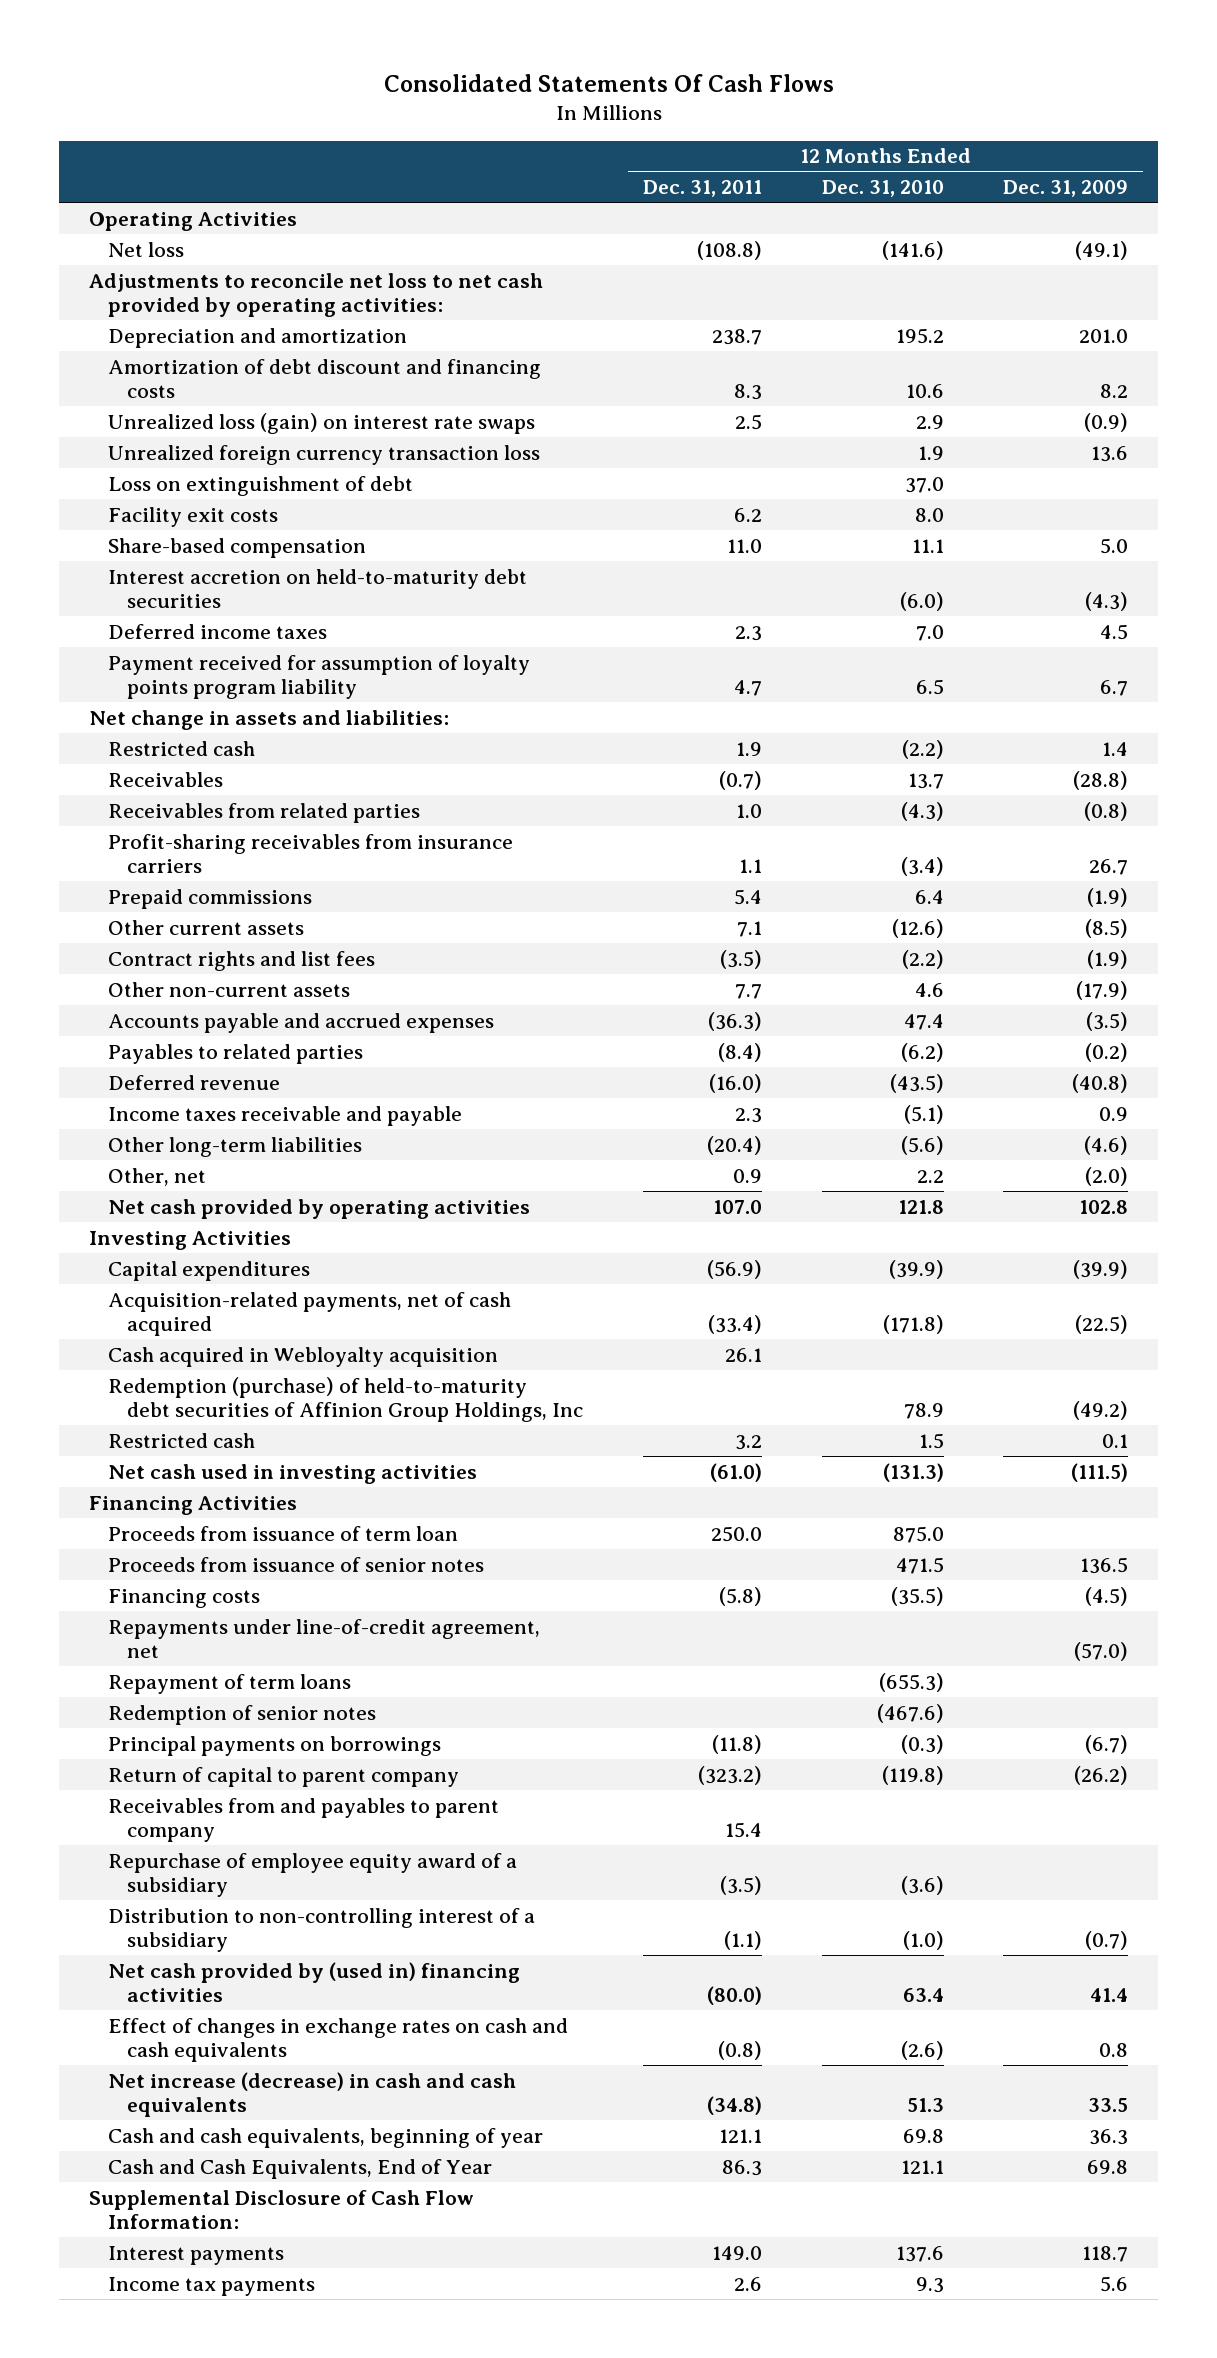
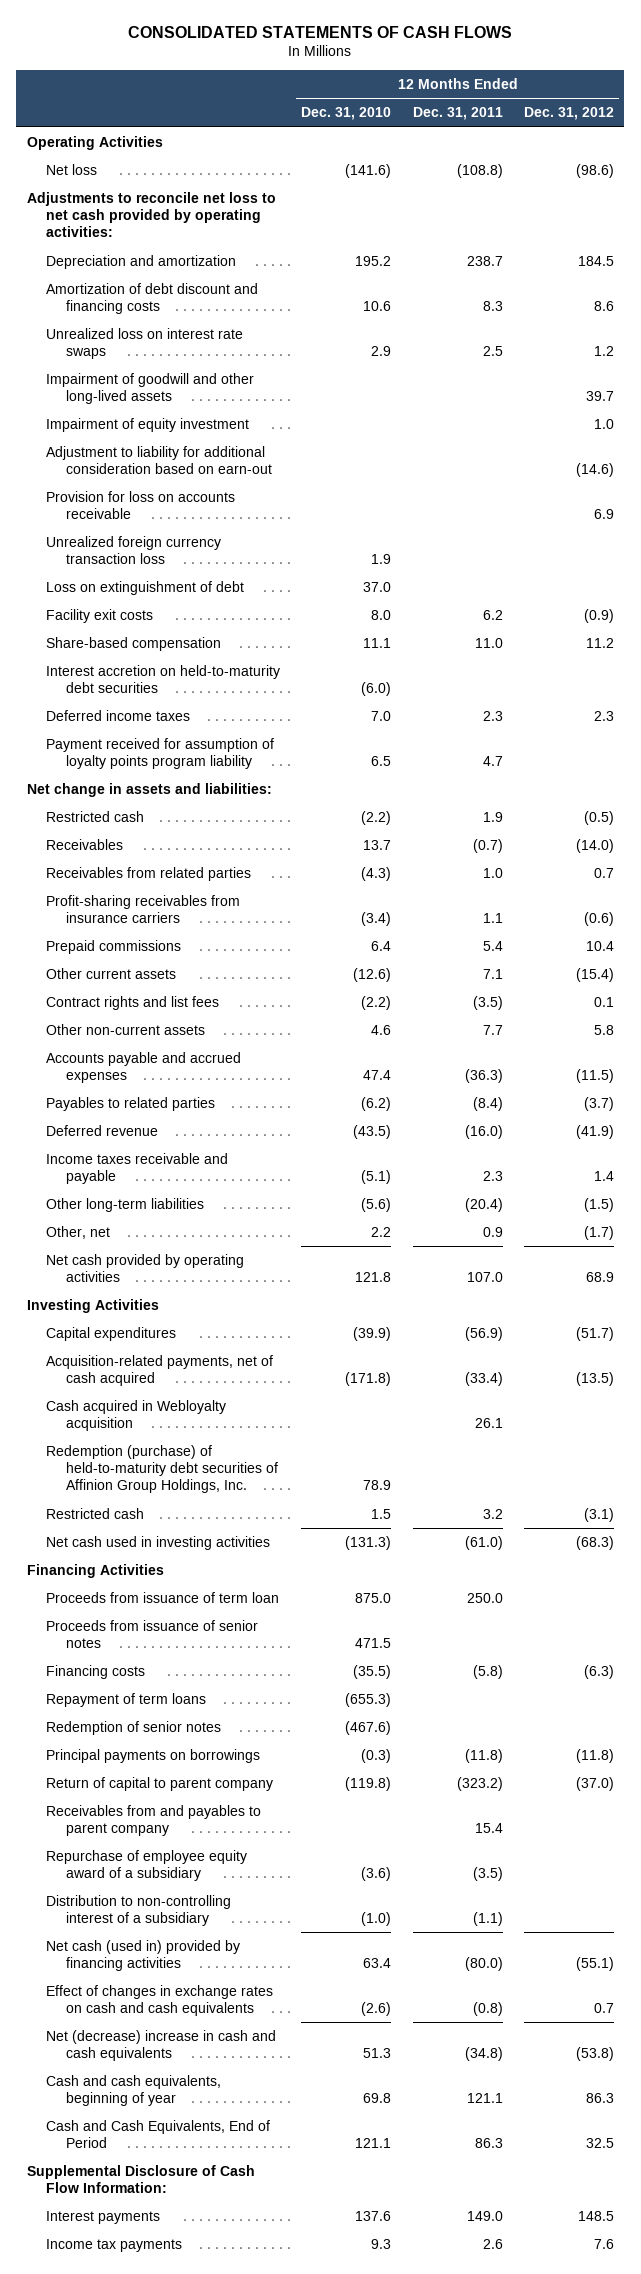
[383,73,834,92] Consolidated Statements Of Cash Flows -> [128,25,513,38] CONSOLIDATED STATEMENTS OF CASH FLOWS
[1003,180,1129,198] Dec. 31, 2009 -> none
none -> [523,107,614,121] Dec. 31, 2012
[108,412,536,434] Unrealized loss (gain) on interest rate swaps -> [46,327,244,360] Unrealized loss on interest rate swaps
none -> [46,372,255,405] Impairment of goodwill and other long-lived assets
none -> [46,417,250,432] Impairment of equity investment
none -> [46,445,272,475] Adjustment to liability for additional consideration based on earn-out
none -> [46,490,236,520] Provision for loss on accounts receivable
[108,1376,584,1423] Redemption (purchase) of held-to-maturity debt securities of Affinion Group Holdings, Inc -> [46,1444,278,1494] Redemption (purchase) of held-to-maturity debt securities of Affinion Group Holdings, Inc.
[108,1618,541,1659] Repayments under line-of-credit agreement, net -> none
[108,1961,521,2003] Net cash provided by (used in) financing activities -> [46,1939,241,1972] Net cash (used in) provided by financing activities
[108,2071,517,2118] Net increase (decrease) in cash and cash equivalents -> [46,2029,277,2062] Net (decrease) increase in cash and cash equivalents
[108,2158,493,2179] Cash and Cash Equivalents, End of Year -> [46,2119,271,2149] Cash and Cash Equivalents, End of Period

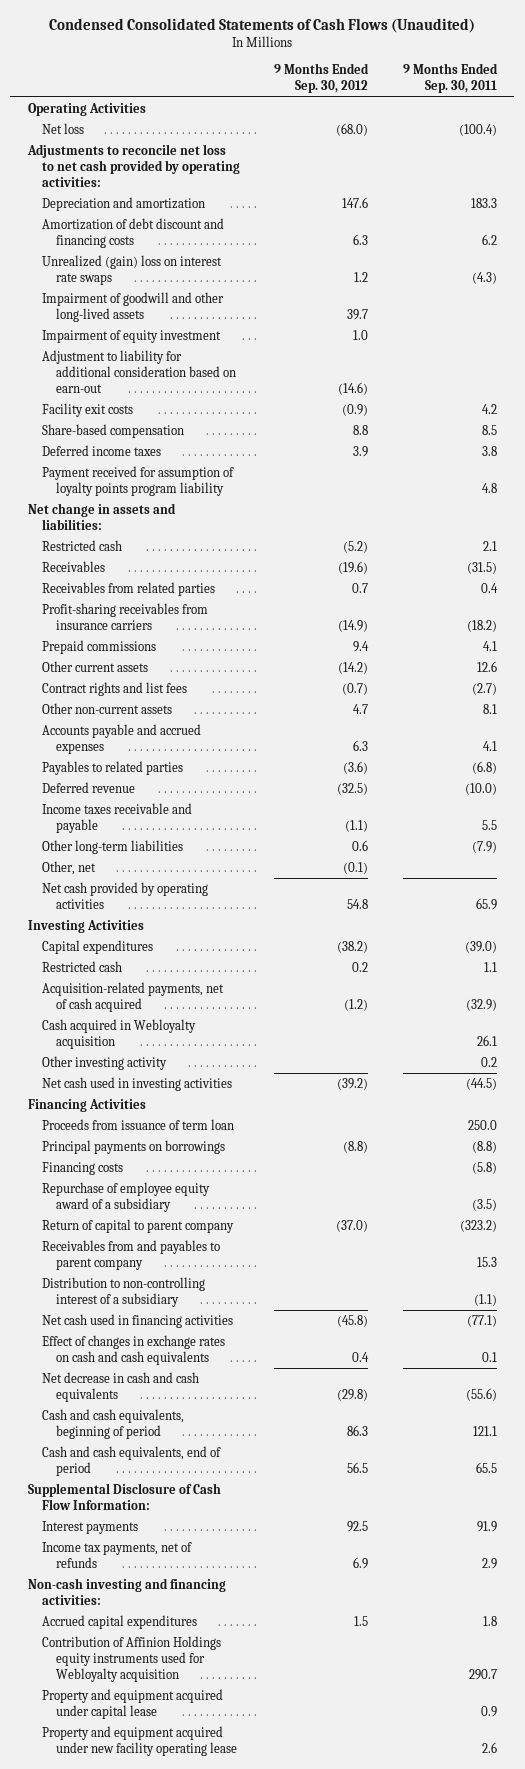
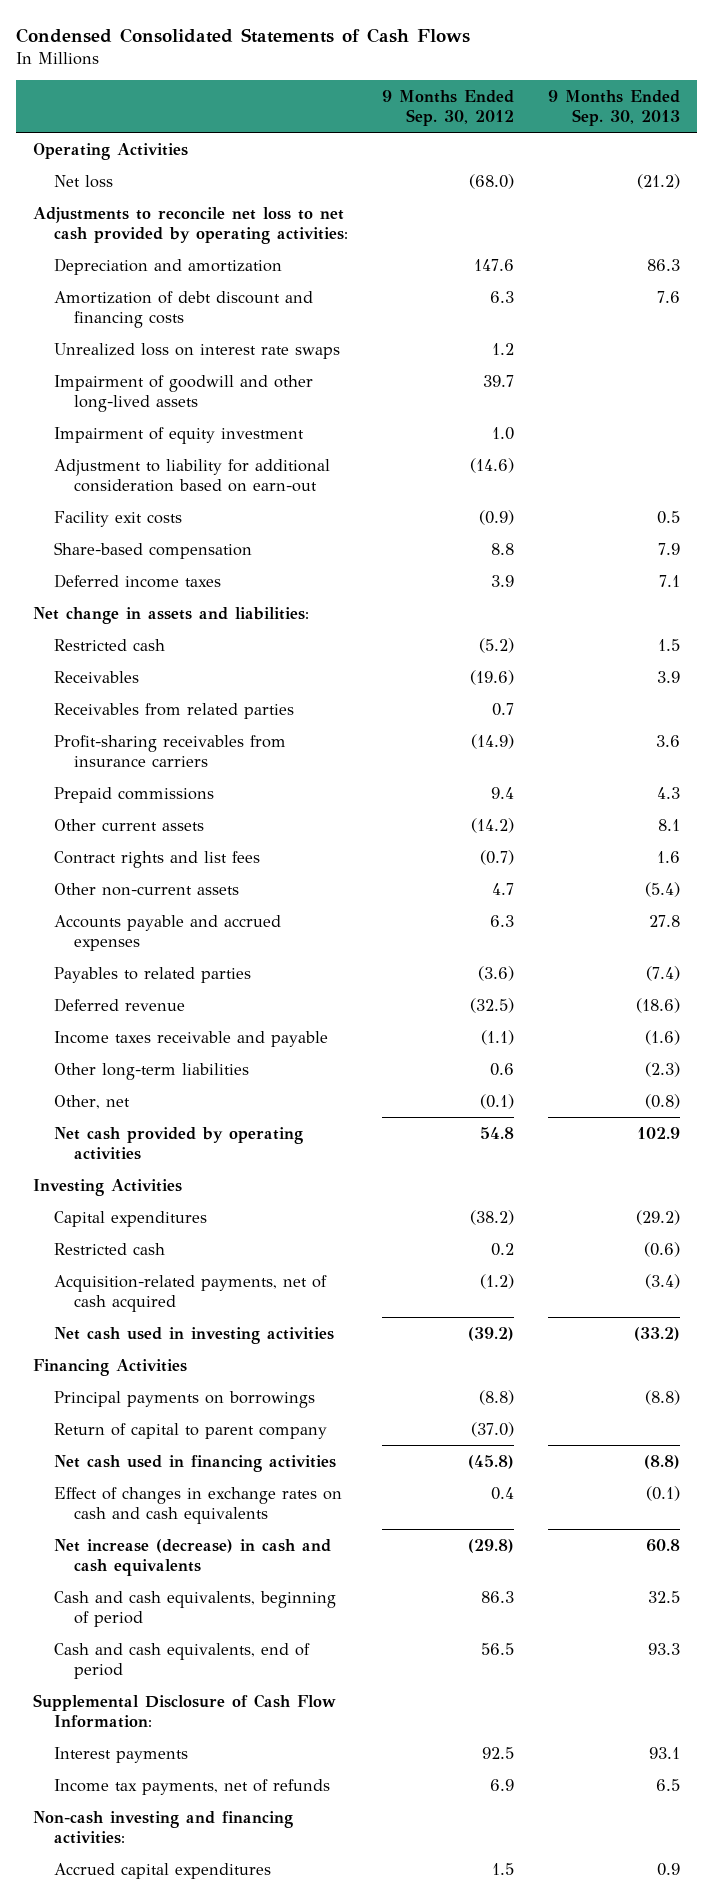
[49,17,476,33] Condensed Consolidated Statements of Cash Flows (Unaudited) -> [16,27,471,43] Condensed Consolidated Statements of Cash Flows
[403,63,499,94] 9 Months Ended Sep. 30, 2011 -> none
none -> [547,89,680,127] 9 Months Ended Sep. 30, 2013
[41,254,222,285] Unrealized (gain) loss on interest rate swaps -> [53,342,340,359] Unrealized loss on interest rate swaps
[41,465,234,496] Payment received for assumption of loyalty points program liability -> none
[41,1018,196,1049] Cash acquired in Webloyalty acquisition -> none
[41,1055,167,1070] Other investing activity -> none
[41,1118,234,1130] Proceeds from issuance of term loan -> none
[41,1161,123,1175] Financing costs -> none
[41,1181,210,1212] Repurchase of employee equity award of a subsidiary -> none
[41,1239,220,1270] Receivables from and payables to parent company -> none
[41,1276,205,1307] Distribution to non-controlling interest of a subsidiary -> none
[41,1371,199,1402] Net decrease in cash and cash equivalents -> [53,1538,331,1577] Net increase (decrease) in cash and cash equivalents
[41,1635,221,1682] Contribution of Affinion Holdings equity instruments used for Webloyalty acquisition -> none
[41,1688,223,1719] Property and equipment acquired under capital lease -> none
[41,1725,237,1756] Property and equipment acquired under new facility operating lease -> none

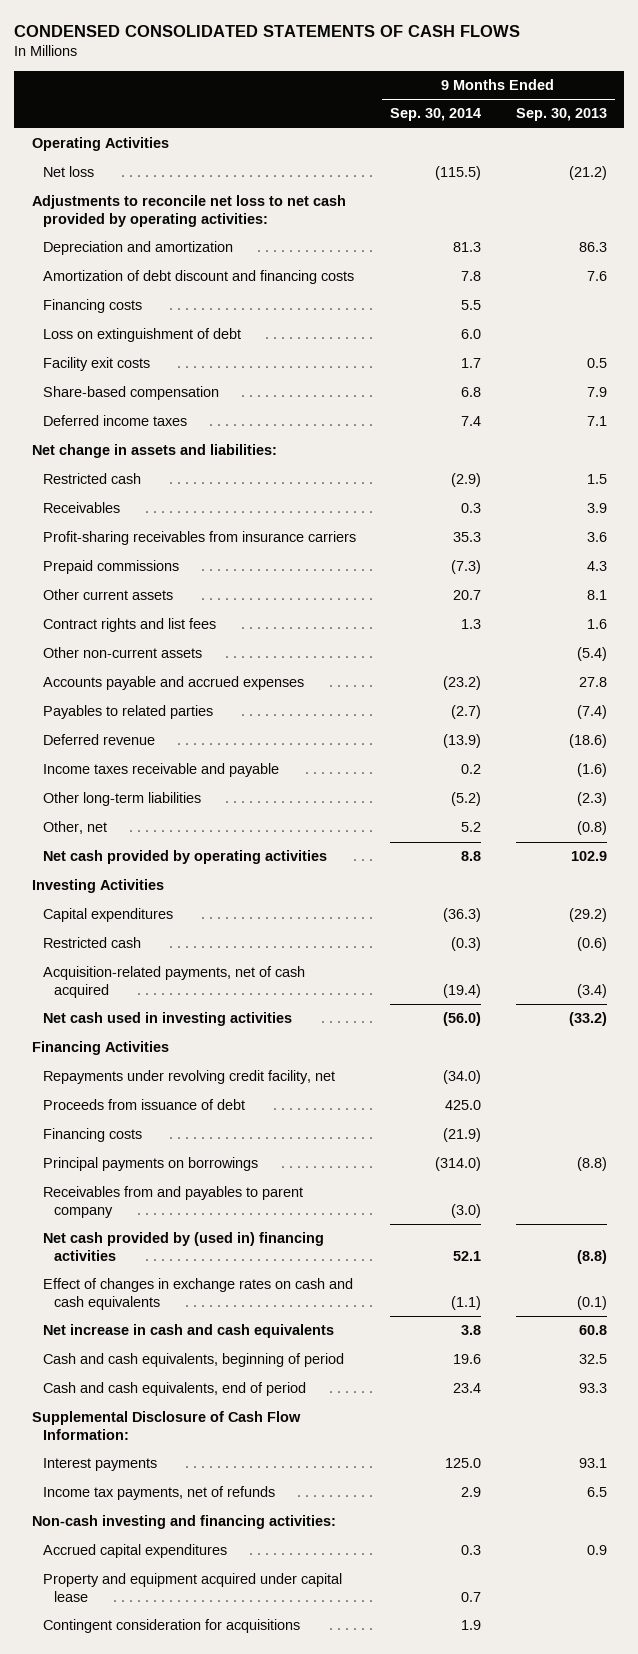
[16,27,471,43] Condensed Consolidated Statements of Cash Flows -> [14,24,521,37] CONDENSED CONSOLIDATED STATEMENTS OF CASH FLOWS
[381,89,514,127] 9 Months Ended Sep. 30, 2012 -> none
none -> [390,108,482,122] Sep. 30, 2014
[53,342,340,359] Unrealized loss on interest rate swaps -> none
[53,374,313,413] Impairment of goodwill and other long-lived assets -> none
[53,426,304,444] Impairment of equity investment -> none
[53,458,330,493] Adjustment to liability for additional consideration based on earn-out -> none
none -> [42,299,142,314] Financing costs
none -> [42,328,241,343] Loss on extinguishment of debt
[53,702,294,719] Receivables from related parties -> none
none -> [42,1070,335,1085] Repayments under revolving credit facility, net
none -> [42,1099,245,1111] Proceeds from issuance of debt
none -> [42,1128,142,1143] Financing costs
[53,1422,327,1439] Return of capital to parent company -> none
none -> [42,1186,303,1219] Receivables from and payables to parent company
[53,1454,336,1472] Net cash used in financing activities -> [42,1232,324,1262] Net cash provided by (used in) financing activities
[53,1538,331,1577] Net increase (decrease) in cash and cash equivalents -> [42,1324,334,1339] Net increase in cash and cash equivalents
none -> [42,1573,342,1603] Property and equipment acquired under capital lease
none -> [42,1619,300,1634] Contingent consideration for acquisitions

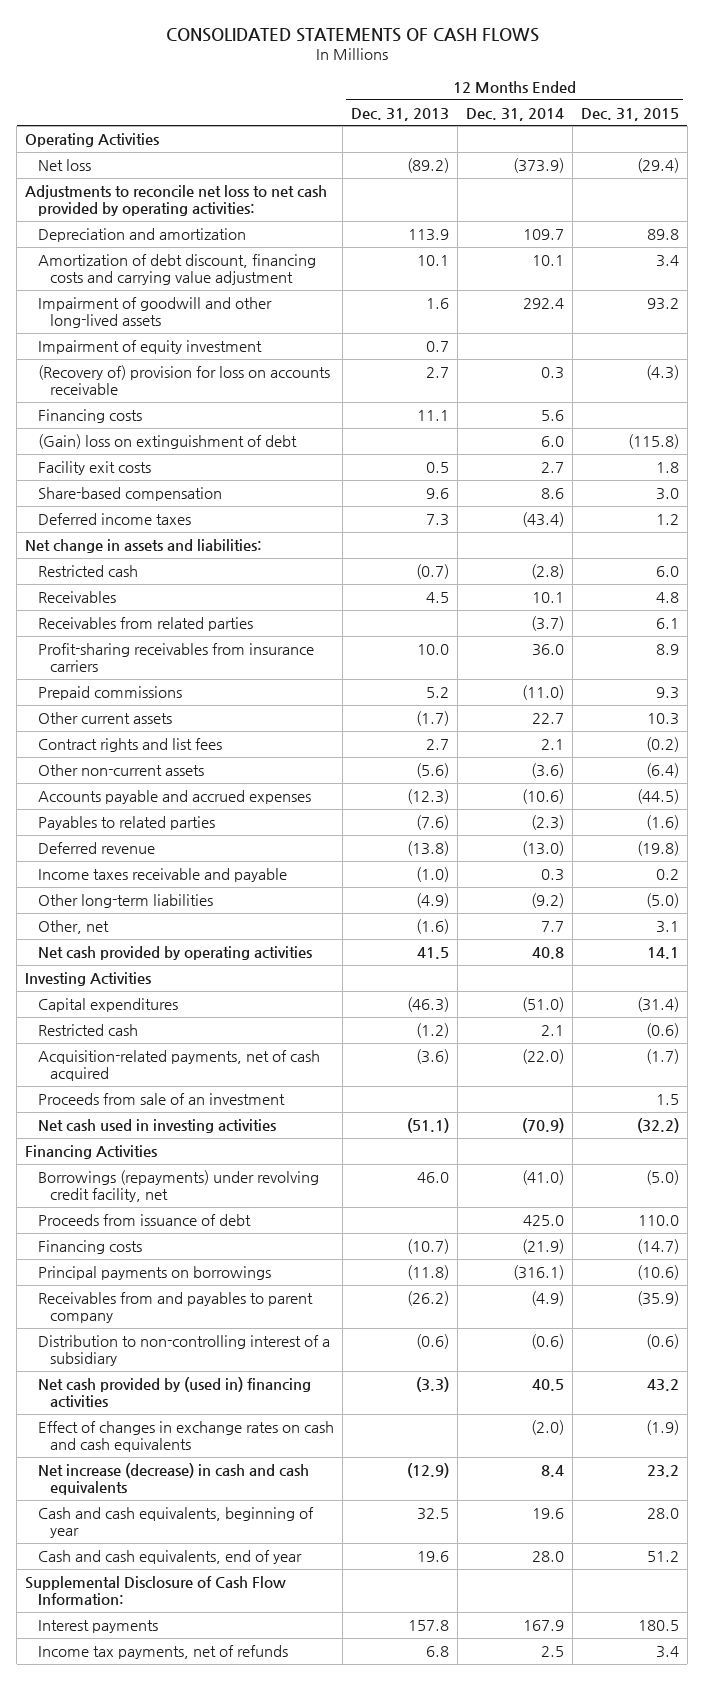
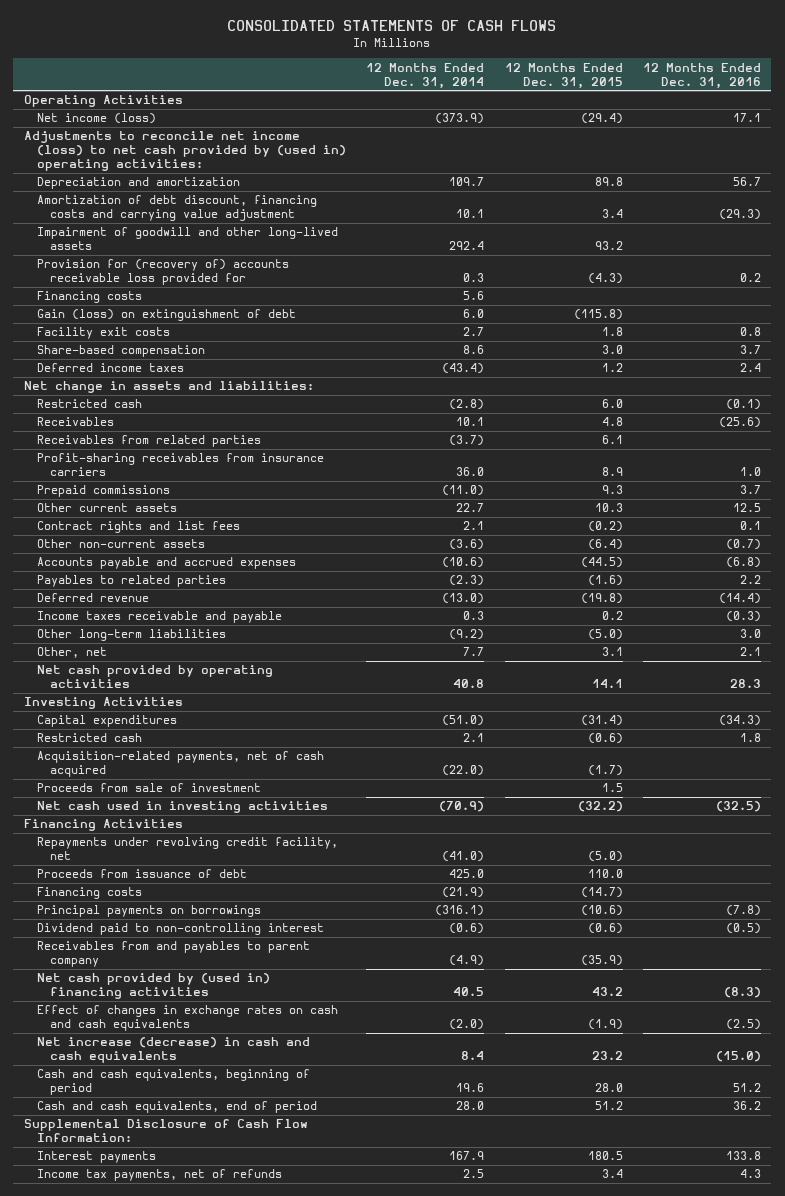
[350,107,449,121] Dec. 31, 2013 -> none
none -> [643,62,762,89] 12 Months Ended Dec. 31, 2016
[37,158,91,171] Net loss -> [36,113,156,125] Net income (loss)
[25,184,328,216] Adjustments to reconcile net loss to net cash provided by operating activities: -> [23,131,346,172] Adjustments to reconcile net income (loss) to net cash provided by (used in) operating activities:
[37,339,262,354] Impairment of equity investment -> none
[37,364,330,395] (Recovery of) provision for loss on accounts receivable -> [36,259,289,286] Provision for (recovery of) accounts receivable loss provided for
[37,433,297,449] (Gain) loss on extinguishment of debt -> [36,309,296,322] Gain (loss) on extinguishment of debt
[37,1092,285,1105] Proceeds from sale of an investment -> [36,783,261,793] Proceeds from sale of investment
[37,1169,319,1202] Borrowings (repayments) under revolving credit facility, net -> [36,837,338,861] Repayments under revolving credit facility, net
none -> [36,923,324,936] Dividend paid to non-controlling interest
[37,1334,330,1366] Distribution to non-controlling interest of a subsidiary -> none
[37,1506,314,1538] Cash and cash equivalents, beginning of year -> [36,1069,310,1096] Cash and cash equivalents, beginning of period
[37,1549,302,1564] Cash and cash equivalents, end of year -> [36,1101,317,1114] Cash and cash equivalents, end of period

